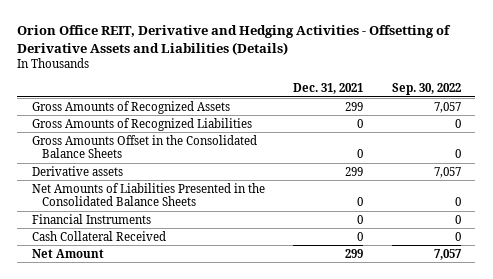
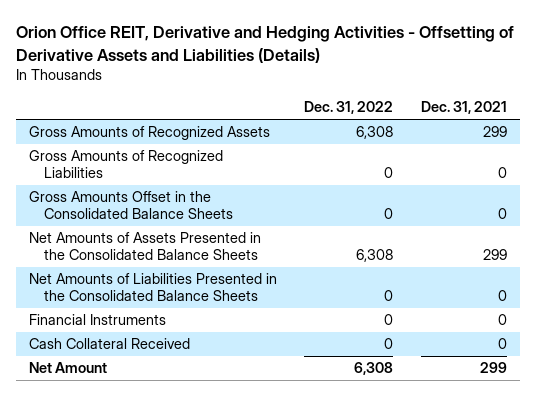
[392,83,462,96] Sep. 30, 2022 -> none
none -> [304,101,394,115] Dec. 31, 2022
[31,165,123,176] Derivative assets -> [29,232,262,261] Net Amounts of Assets Presented in the Consolidated Balance Sheets

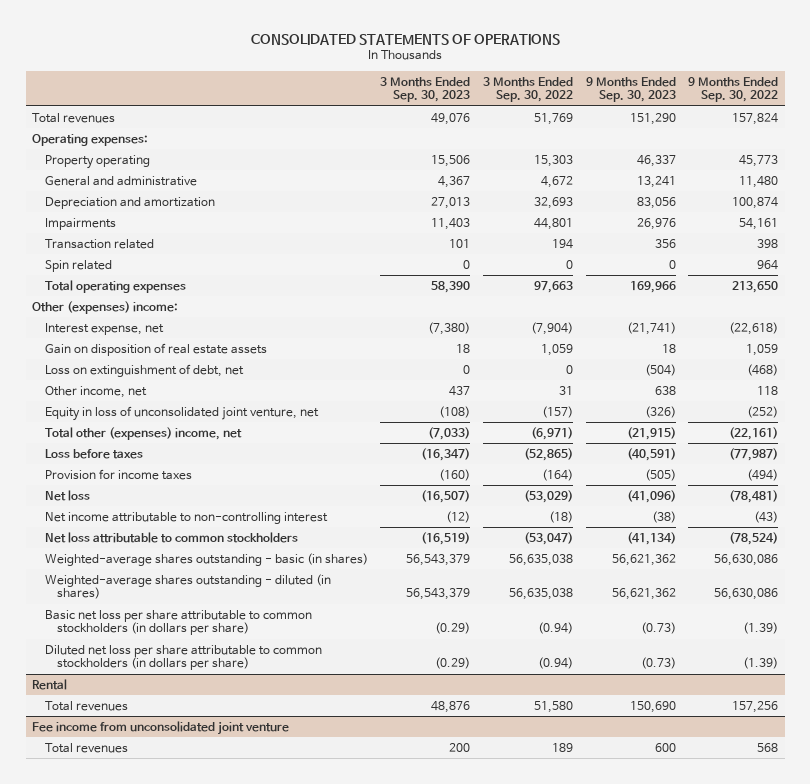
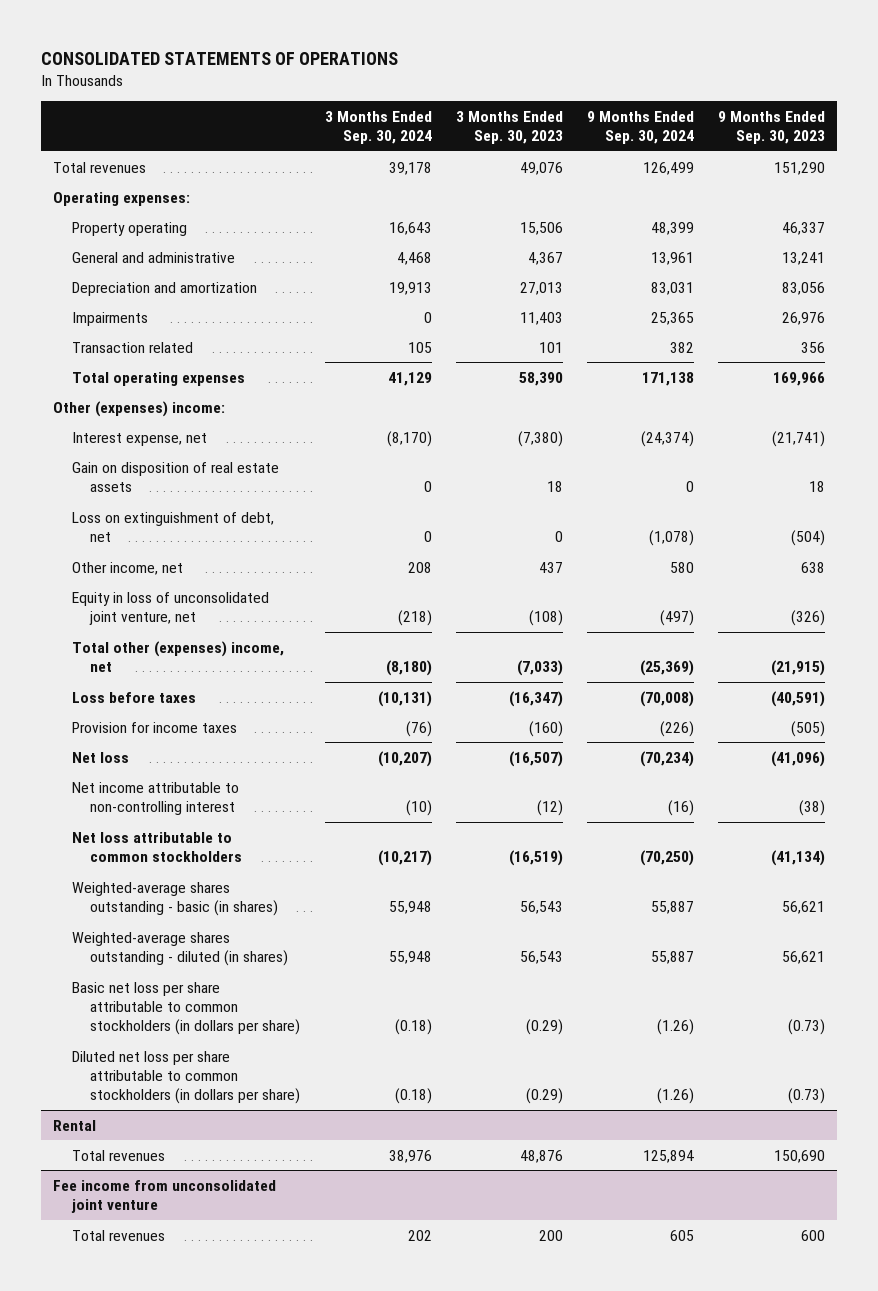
[482,76,573,103] 3 Months Ended Sep. 30, 2022 -> none
[688,76,779,103] 9 Months Ended Sep. 30, 2022 -> none
none -> [324,110,432,145] 3 Months Ended Sep. 30, 2024
none -> [587,110,695,145] 9 Months Ended Sep. 30, 2024
[44,259,112,272] Spin related -> none
[406,553,471,566] 56,543,379 -> [519,900,563,914] 56,543
[611,553,676,566] 56,621,362 -> [782,900,826,914] 56,621
[406,588,471,601] 56,543,379 -> [519,950,563,964] 56,543
[611,588,676,601] 56,621,362 -> [782,950,826,964] 56,621

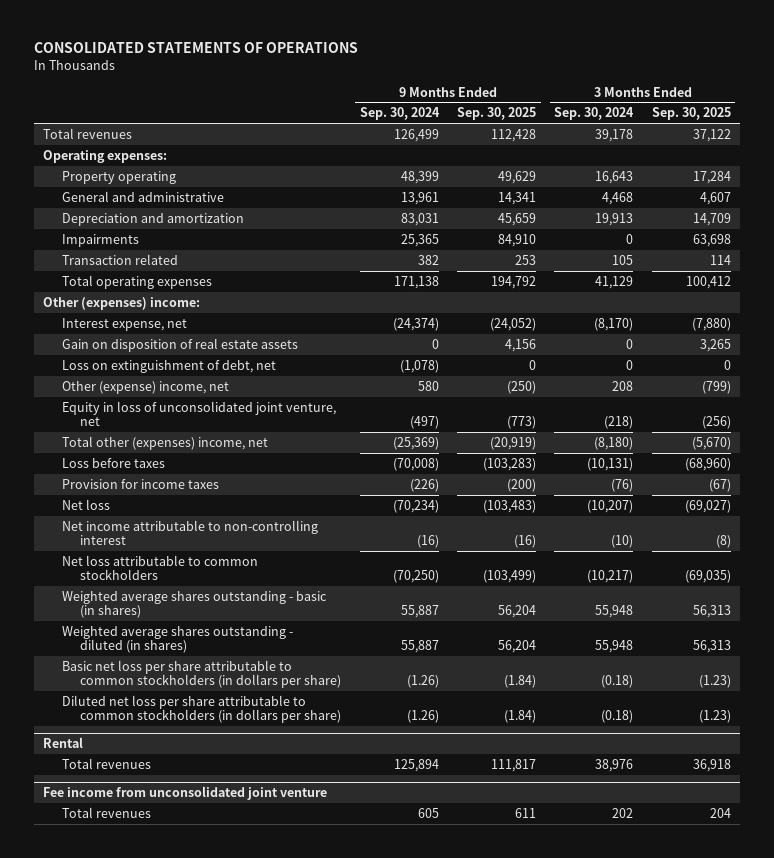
[455,110,563,145] 3 Months Ended Sep. 30, 2023 -> none
[718,110,826,145] 9 Months Ended Sep. 30, 2023 -> none
none -> [457,107,537,121] Sep. 30, 2025
none -> [651,107,731,121] Sep. 30, 2025
[71,561,183,575] Other income, net -> [61,380,229,394] Other (expense) income, net
[71,881,279,916] Weighted-average shares outstanding - basic (in shares) -> [61,590,327,619] Weighted average shares outstanding - basic (in shares)
[71,931,289,966] Weighted-average shares outstanding - diluted (in shares) -> [61,625,293,654] Weighted average shares outstanding - diluted (in shares)

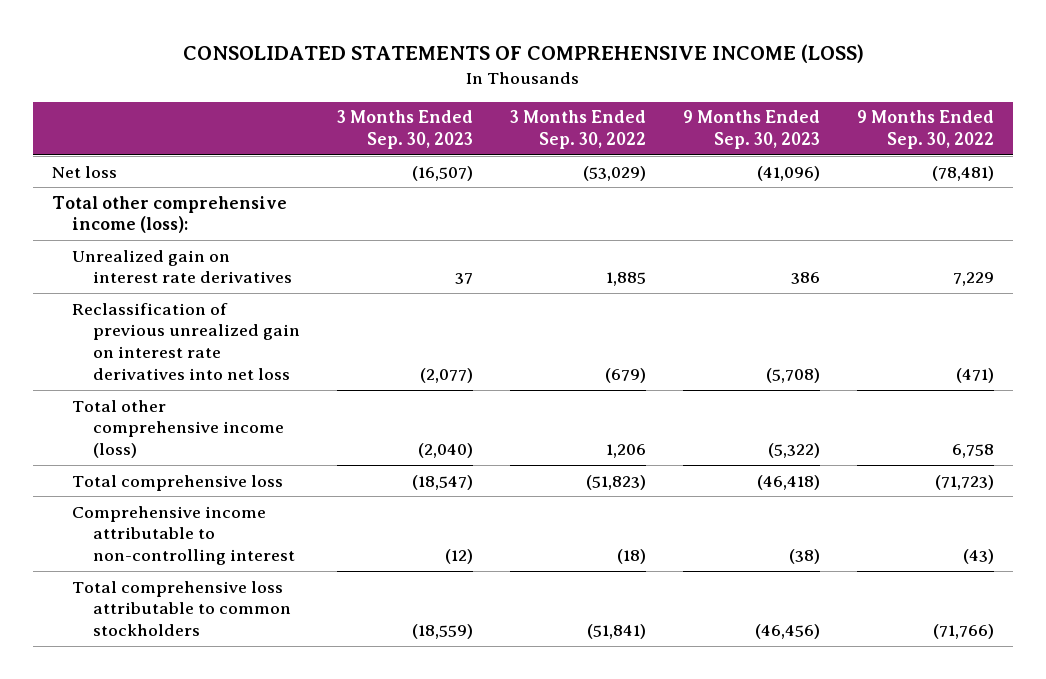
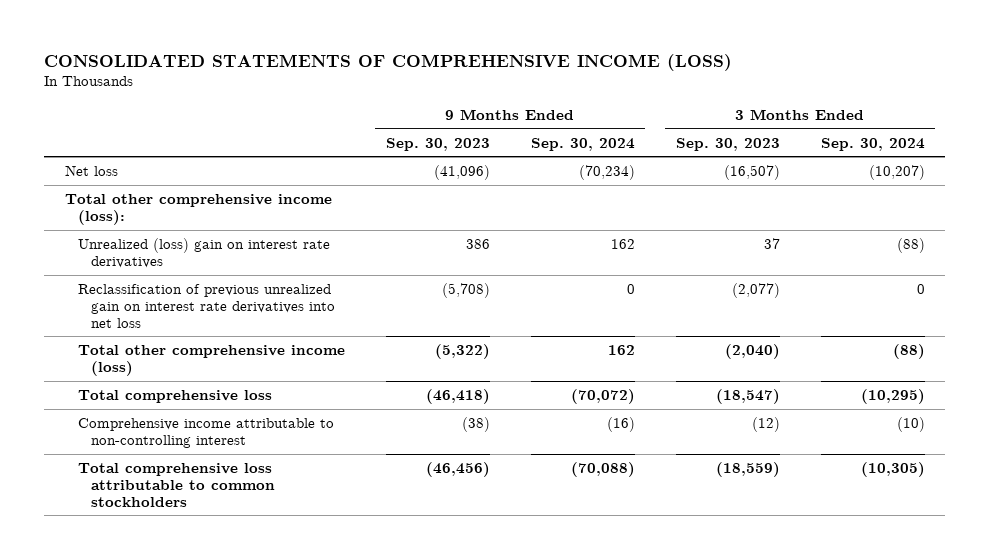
[510,110,647,150] 3 Months Ended Sep. 30, 2022 -> none
[857,110,995,150] 9 Months Ended Sep. 30, 2022 -> none
none -> [530,137,635,151] Sep. 30, 2024
none -> [820,137,925,151] Sep. 30, 2024
[72,249,292,284] Unrealized gain on interest rate derivatives -> [77,237,330,268] Unrealized (loss) gain on interest rate derivatives

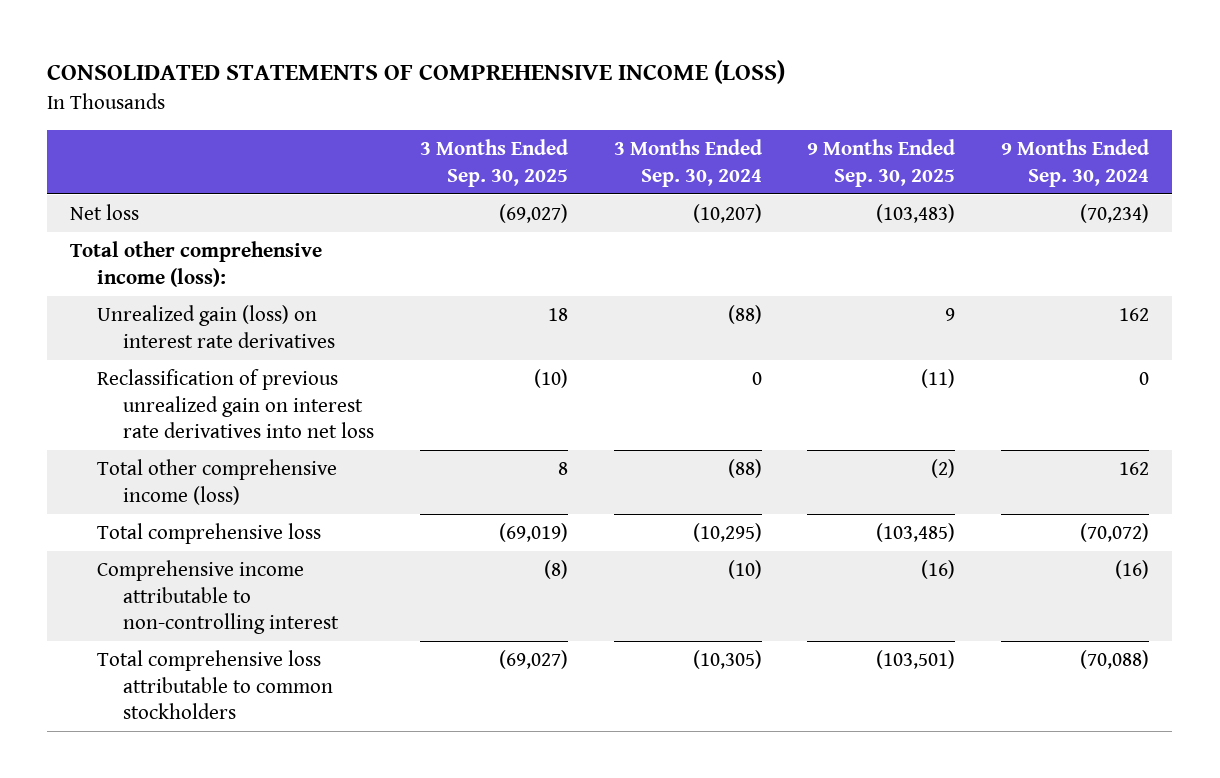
[385,137,490,151] Sep. 30, 2023 -> none
[675,137,780,151] Sep. 30, 2023 -> none
none -> [419,138,568,187] 3 Months Ended Sep. 30, 2025
none -> [807,138,956,187] 9 Months Ended Sep. 30, 2025
[77,237,330,268] Unrealized (loss) gain on interest rate derivatives -> [96,305,335,348] Unrealized gain (loss) on interest rate derivatives

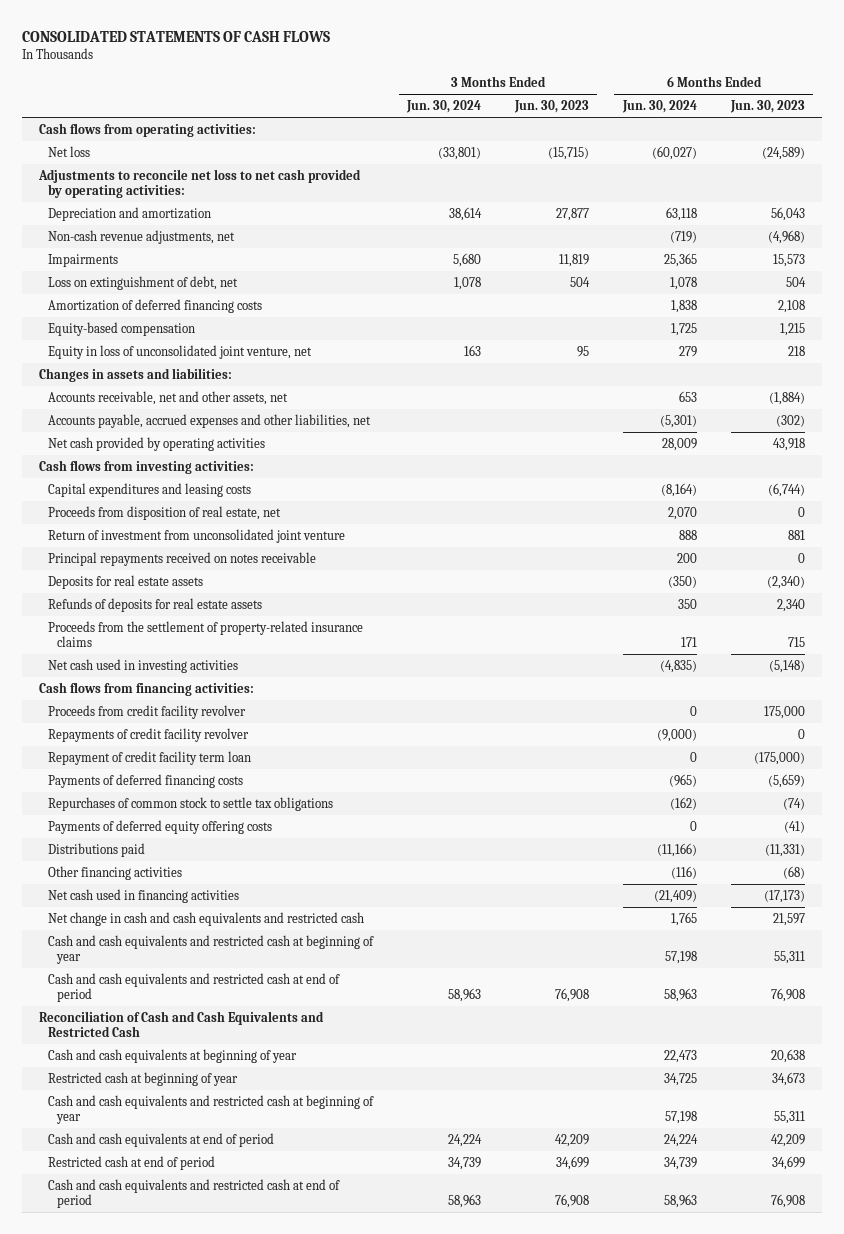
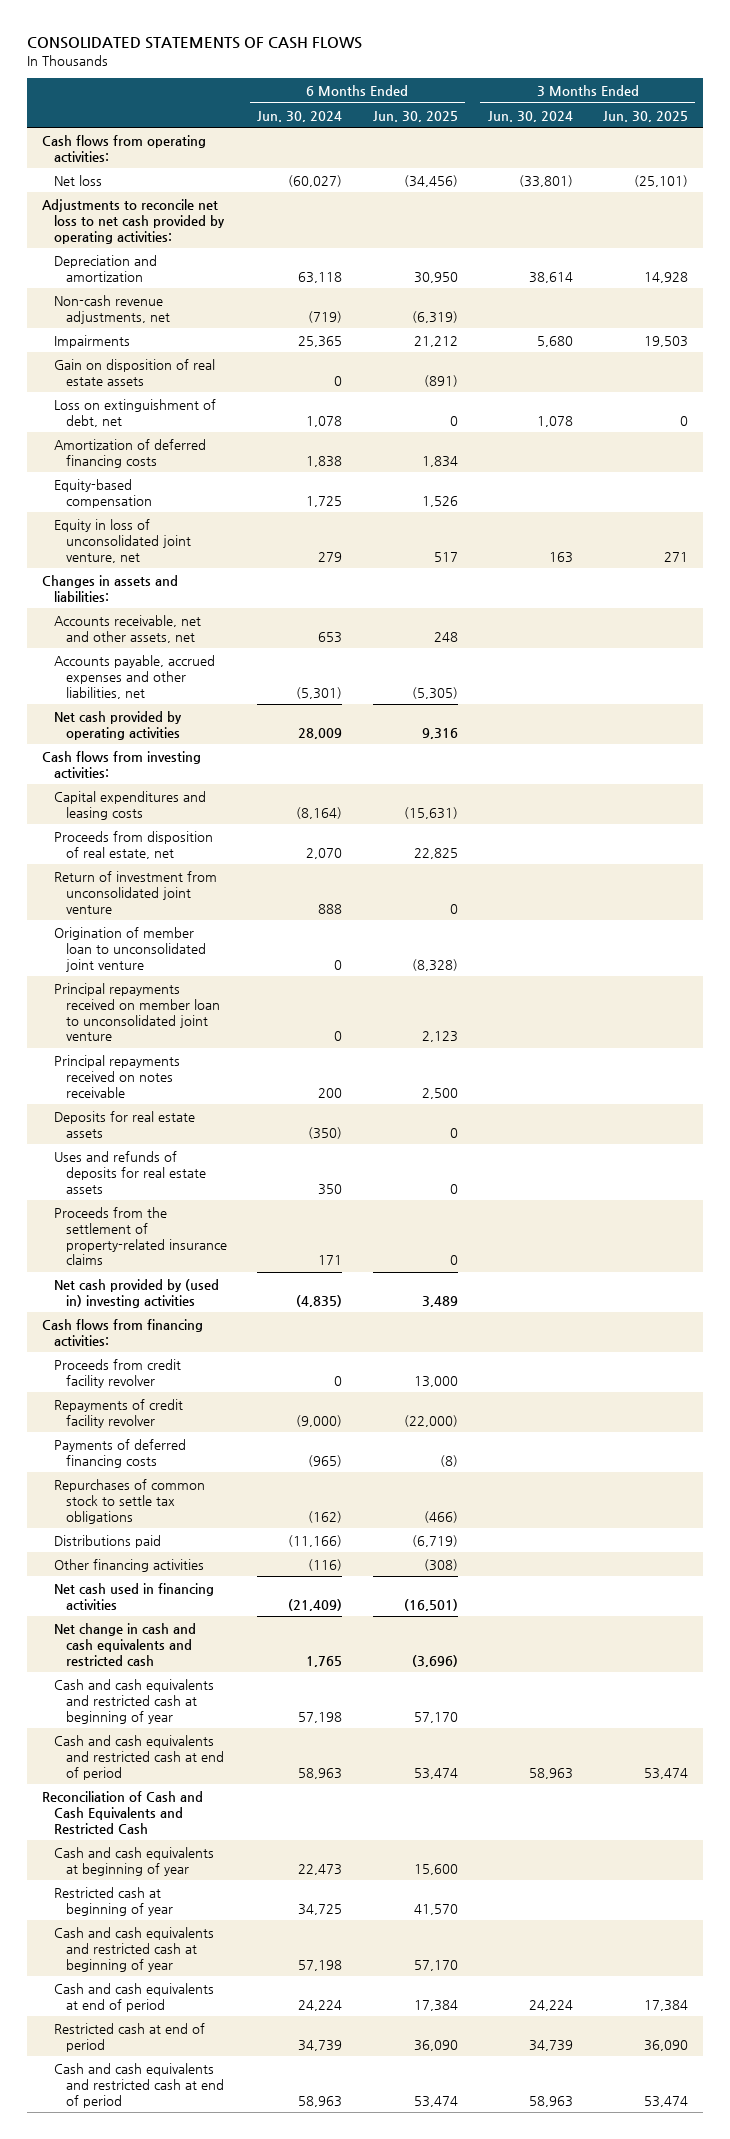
[513,100,589,114] Jun. 30, 2023 -> none
[729,100,805,114] Jun. 30, 2023 -> none
none -> [372,110,458,122] Jun. 30, 2025
none -> [602,110,688,122] Jun. 30, 2025
none -> [54,358,216,386] Gain on disposition of real estate assets
none -> [54,926,207,972] Origination of member loan to unconsolidated joint venture
none -> [54,982,221,1042] Principal repayments received on member loan to unconsolidated joint venture
[48,597,263,612] Refunds of deposits for real estate assets -> [54,1150,207,1194] Uses and refunds of deposits for real estate assets
[48,658,239,673] Net cash used in investing activities -> [54,1278,220,1308] Net cash provided by (used in) investing activities
[48,750,252,765] Repayment of credit facility term loan -> none
[48,819,273,834] Payments of deferred equity offering costs -> none

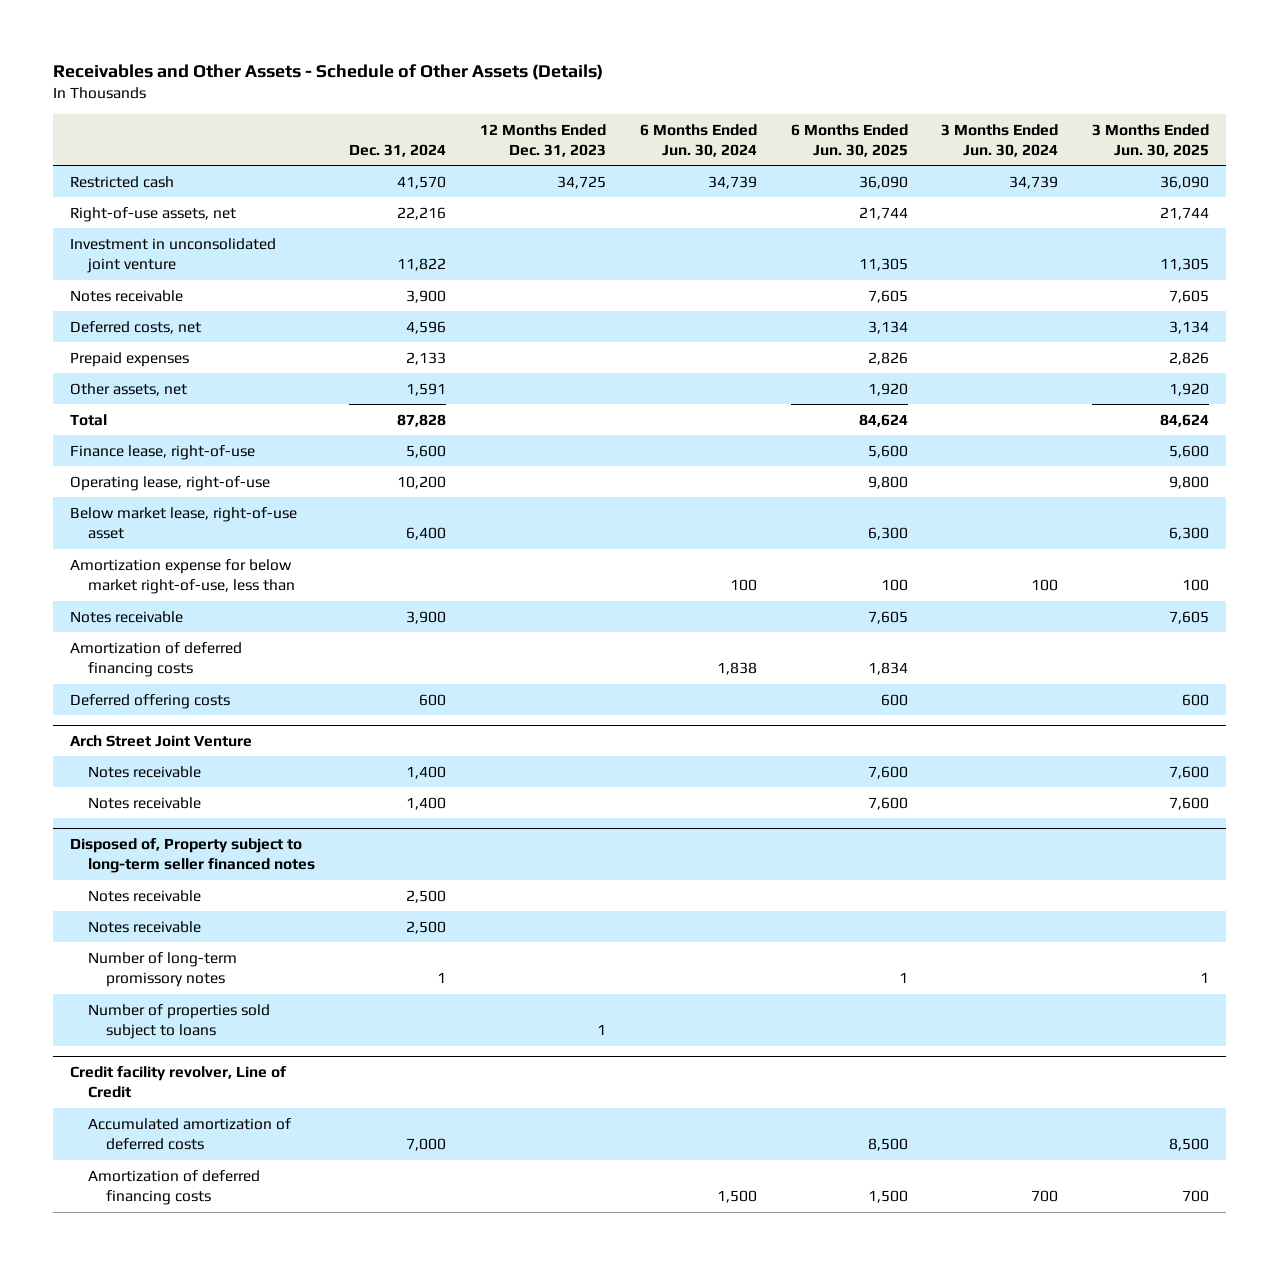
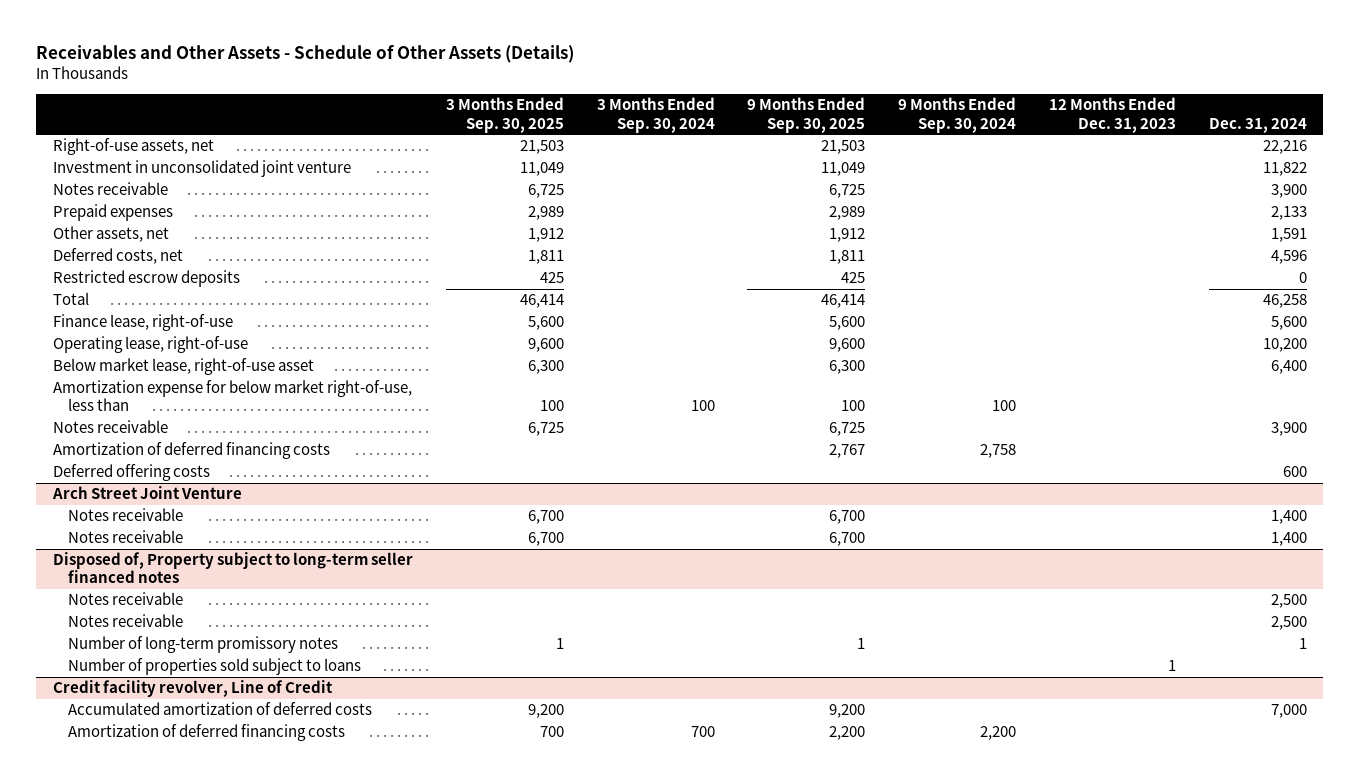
[639,123,757,157] 6 Months Ended Jun. 30, 2024 -> none
[790,123,908,157] 6 Months Ended Jun. 30, 2025 -> none
[941,123,1059,157] 3 Months Ended Jun. 30, 2024 -> none
[1092,123,1210,157] 3 Months Ended Jun. 30, 2025 -> none
none -> [445,97,564,133] 3 Months Ended Sep. 30, 2025
none -> [596,97,715,133] 3 Months Ended Sep. 30, 2024
none -> [747,97,866,133] 9 Months Ended Sep. 30, 2025
none -> [898,97,1017,133] 9 Months Ended Sep. 30, 2024
[70,175,175,188] Restricted cash -> none
[70,320,202,334] Deferred costs, net -> [52,248,183,265] Deferred costs, net
none -> [52,270,240,288] Restricted escrow deposits
[396,413,446,427] 87,828 -> [1262,294,1307,309] 46,258

